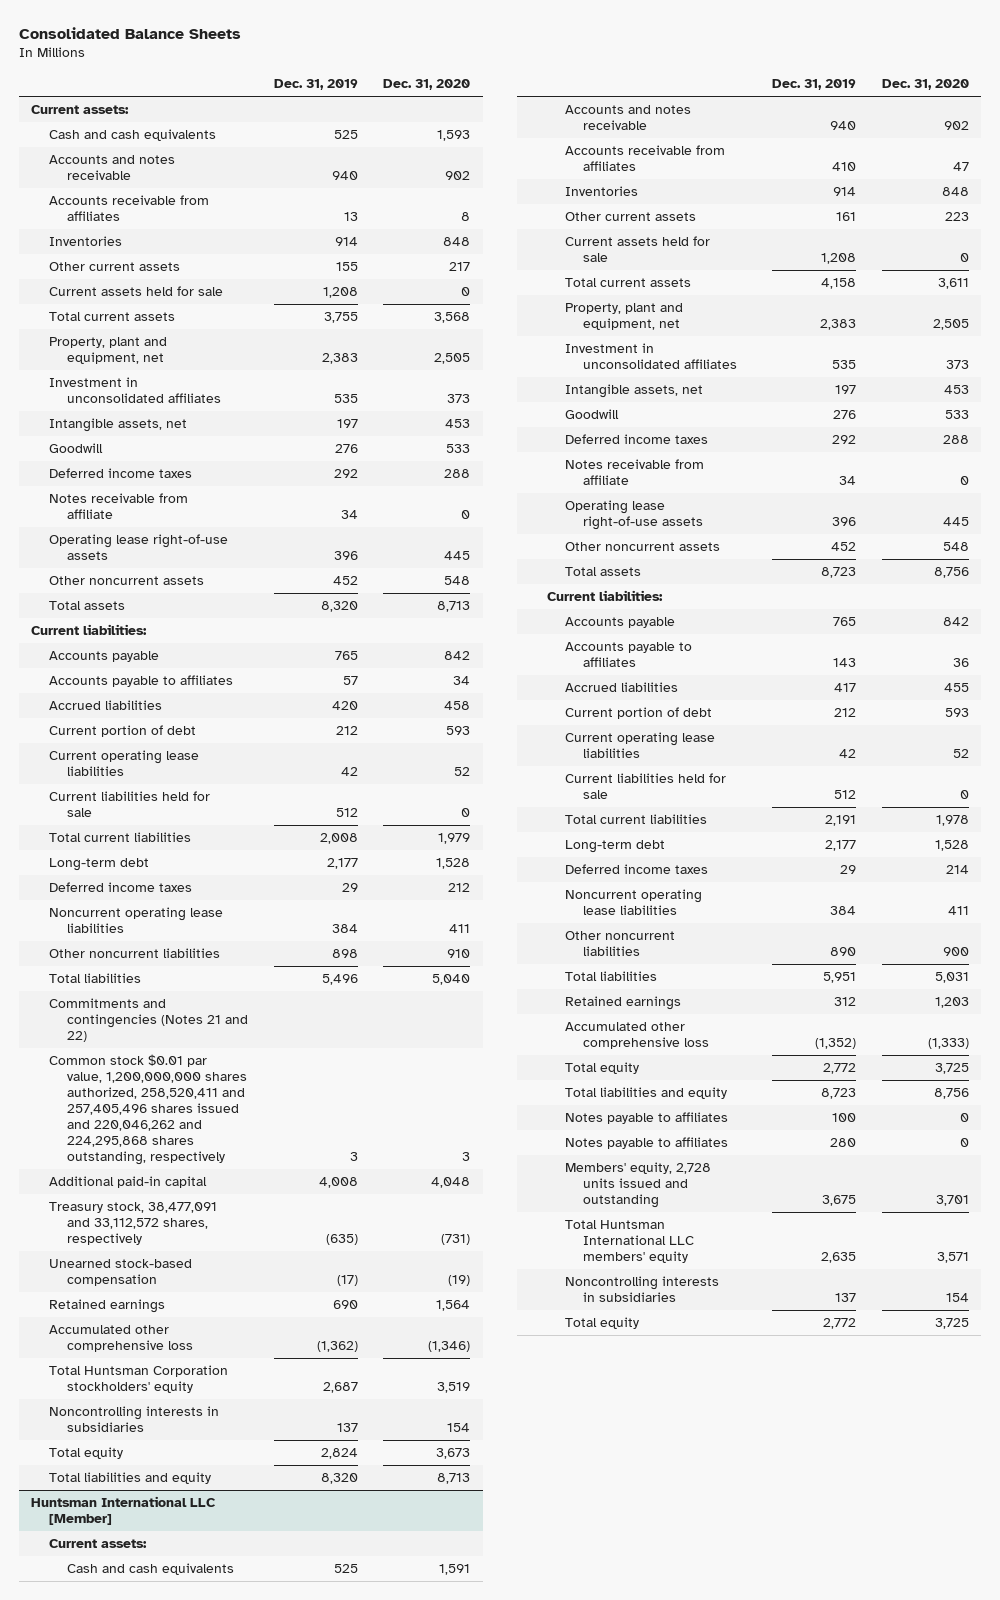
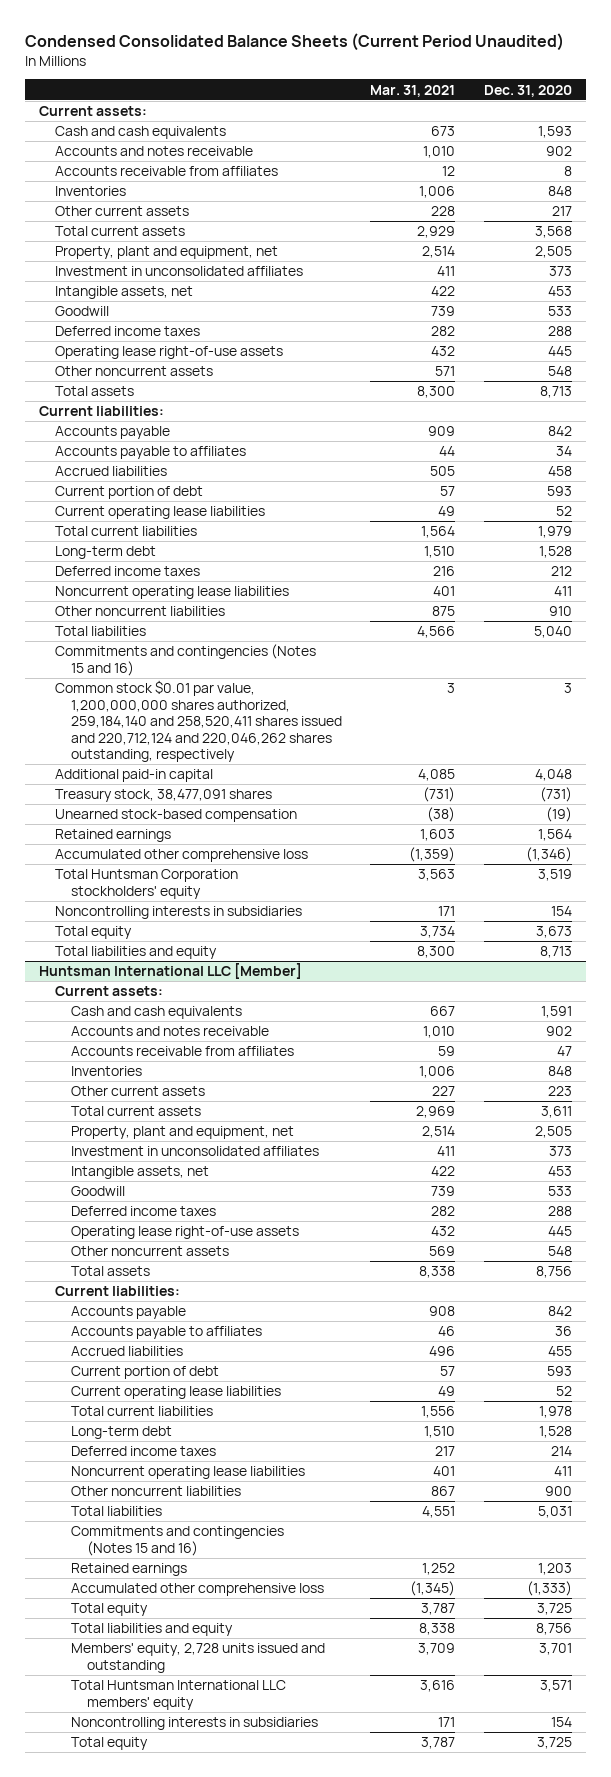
[18,27,241,40] Consolidated Balance Sheets -> [25,32,565,51] Condensed Consolidated Balance Sheets (Current Period Unaudited)
[273,78,358,90] Dec. 31, 2019 -> none
none -> [370,84,456,97] Mar. 31, 2021
[49,286,224,297] Current assets held for sale -> none
[49,493,189,520] Notes receivable from affiliate -> none
[49,791,211,818] Current liabilities held for sale -> none
[49,998,249,1043] Commitments and contingencies (Notes 21 and 22) -> [55,644,317,676] Commitments and contingencies (Notes 15 and 16)
[49,1054,248,1166] Common stock $0.01 par value, 1,200,000,000 shares authorized, 258,520,411 and 257,405,496 shares issued and 220,046,262 and 224,295,868 shares outstanding, respectively -> [55,680,343,762] Common stock $0.01 par value, 1,200,000,000 shares authorized, 259,184,140 and 258,520,411 shares issued and 220,712,124 and 220,046,262 shares outstanding, respectively
[49,1202,218,1246] Treasury stock, 38,477,091 and 33,112,572 shares, respectively -> [55,789,273,803] Treasury stock, 38,477,091 shares
[565,236,711,263] Current assets held for sale -> none
[565,459,705,486] Notes receivable from affiliate -> none
[565,773,727,800] Current liabilities held for sale -> none
none -> [71,1526,285,1556] Commitments and contingencies (Notes 15 and 16)
[565,1112,729,1125] Notes payable to affiliates -> none
[565,1137,729,1150] Notes payable to affiliates -> none

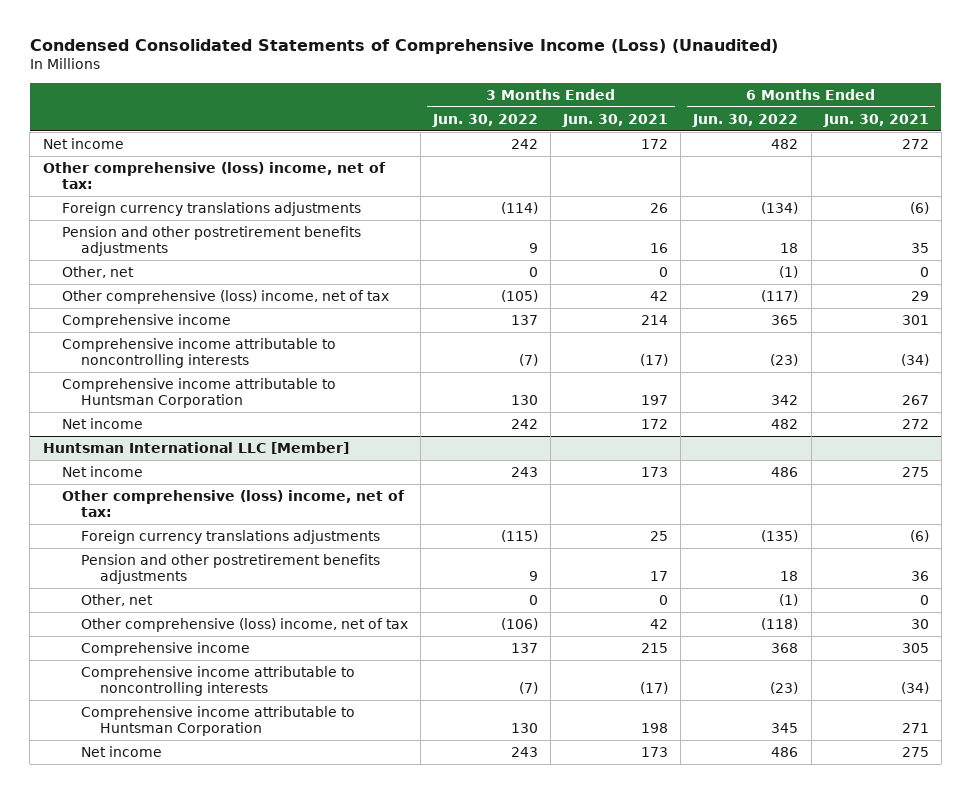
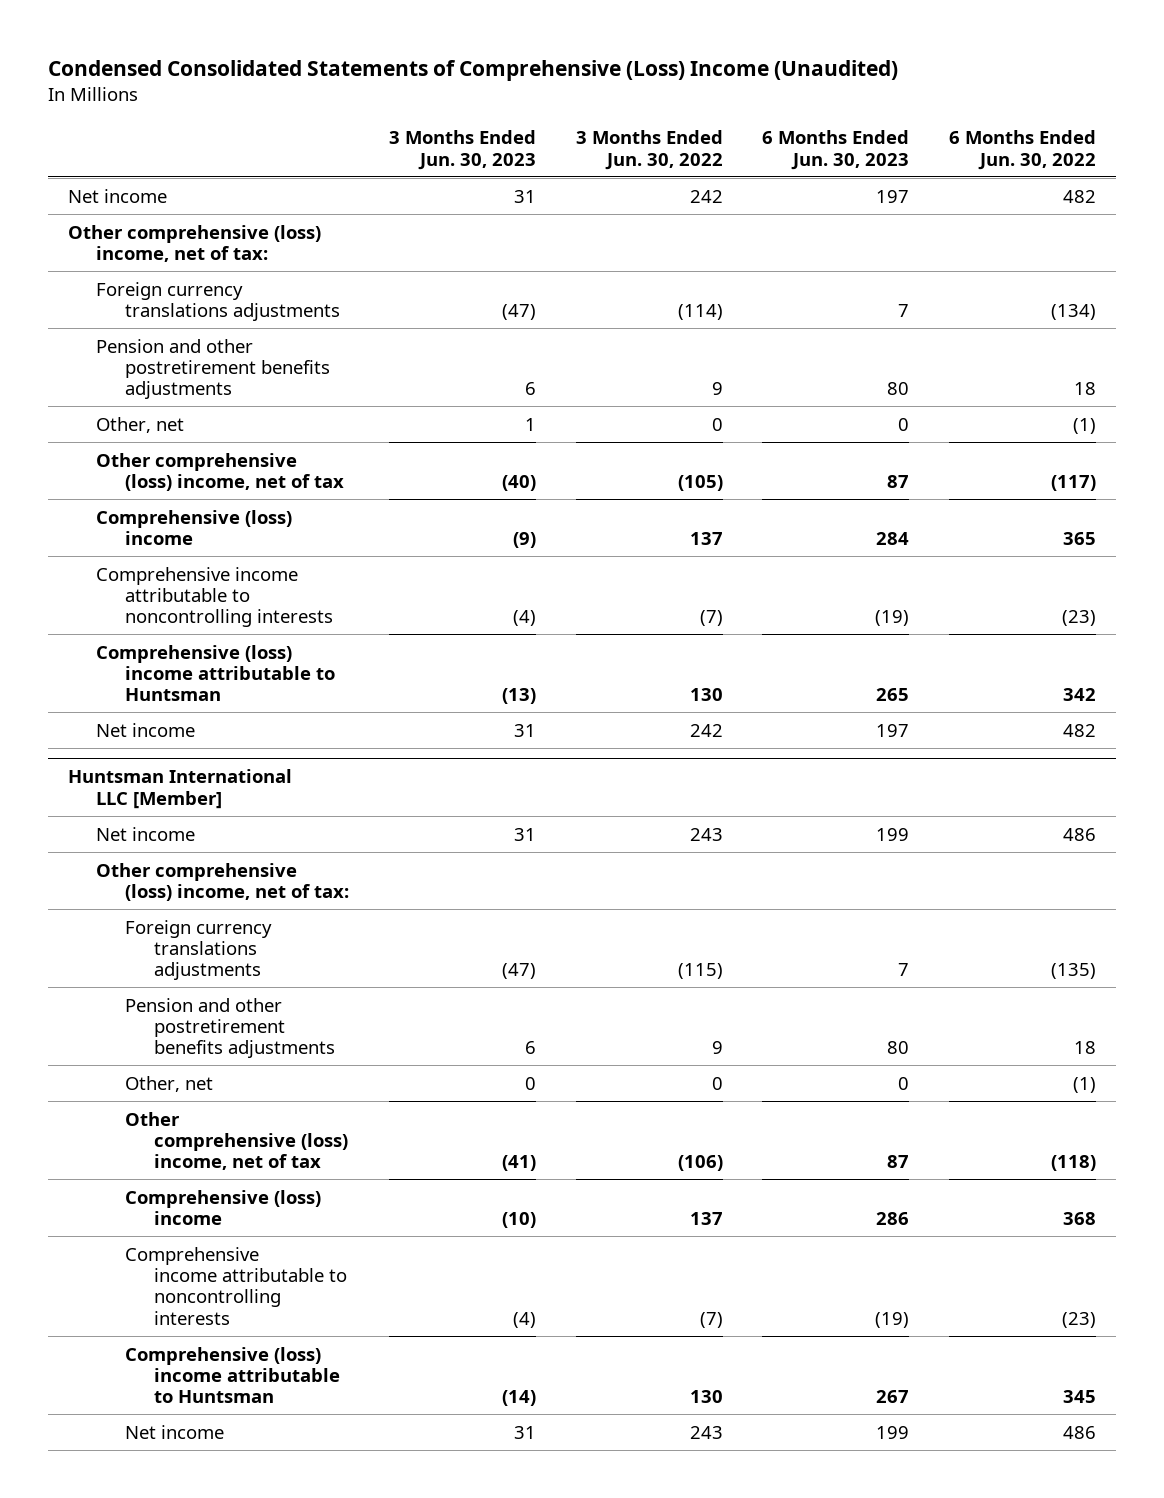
[29,39,778,55] Condensed Consolidated Statements of Comprehensive Income (Loss) (Unaudited) -> [47,60,898,82] Condensed Consolidated Statements of Comprehensive (Loss) Income (Unaudited)
[562,113,669,127] Jun. 30, 2021 -> none
[822,113,929,127] Jun. 30, 2021 -> none
none -> [388,130,536,170] 3 Months Ended Jun. 30, 2023
none -> [762,130,910,170] 6 Months Ended Jun. 30, 2023
[61,313,231,328] Comprehensive income -> [96,509,293,545] Comprehensive (loss) income
[61,377,336,409] Comprehensive income attributable to Huntsman Corporation -> [96,644,336,702] Comprehensive (loss) income attributable to Huntsman
[80,641,250,656] Comprehensive income -> [125,1189,322,1225] Comprehensive (loss) income
[80,705,355,737] Comprehensive income attributable to Huntsman Corporation -> [125,1346,340,1404] Comprehensive (loss) income attributable to Huntsman

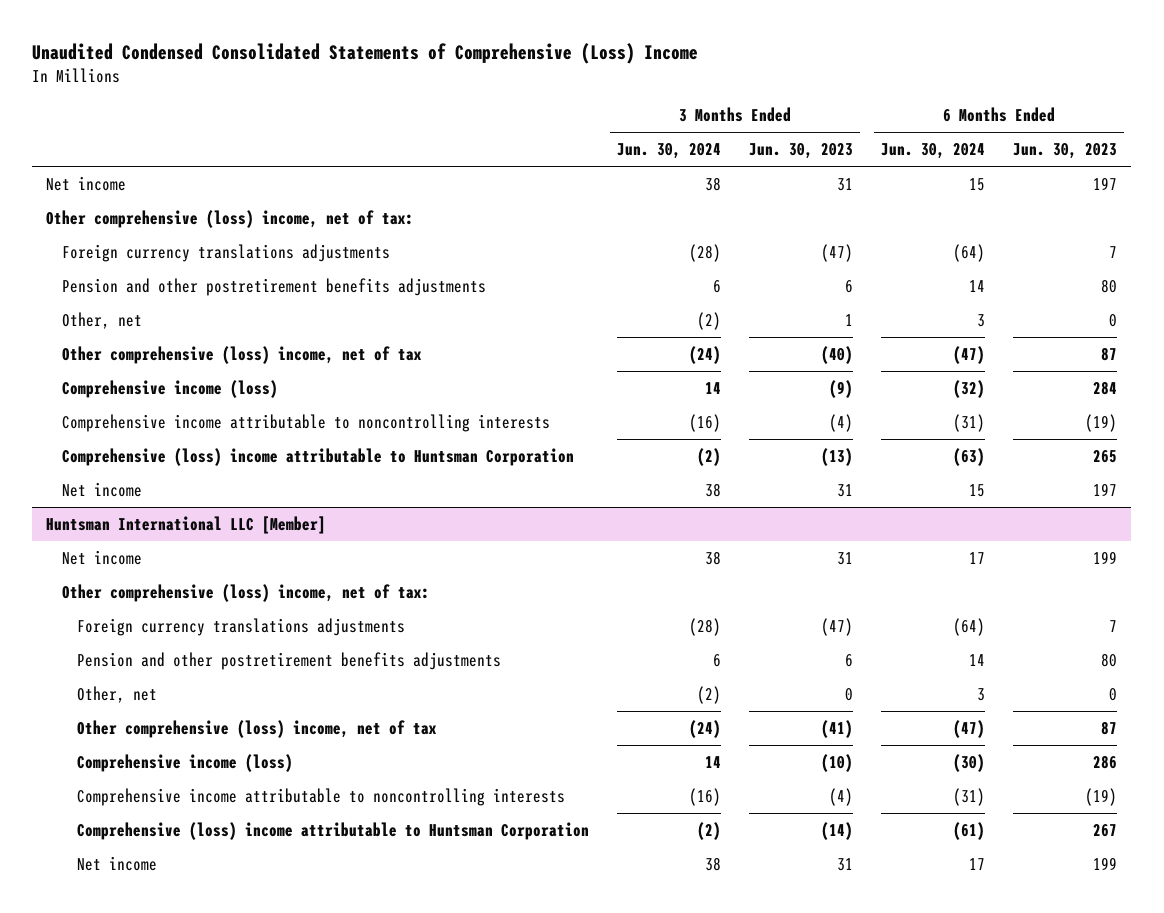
[47,60,898,82] Condensed Consolidated Statements of Comprehensive (Loss) Income (Unaudited) -> [32,42,699,64] Unaudited Condensed Consolidated Statements of Comprehensive (Loss) Income
[575,130,723,170] 3 Months Ended Jun. 30, 2022 -> none
[949,130,1097,170] 6 Months Ended Jun. 30, 2022 -> none
none -> [616,143,721,160] Jun. 30, 2024
none -> [880,143,985,160] Jun. 30, 2024
[96,509,293,545] Comprehensive (loss) income -> [61,379,278,398] Comprehensive income (loss)
[96,644,336,702] Comprehensive (loss) income attributable to Huntsman -> [61,447,574,466] Comprehensive (loss) income attributable to Huntsman Corporation
[125,1189,322,1225] Comprehensive (loss) income -> [76,753,293,772] Comprehensive income (loss)
[125,1346,340,1404] Comprehensive (loss) income attributable to Huntsman -> [76,821,589,840] Comprehensive (loss) income attributable to Huntsman Corporation

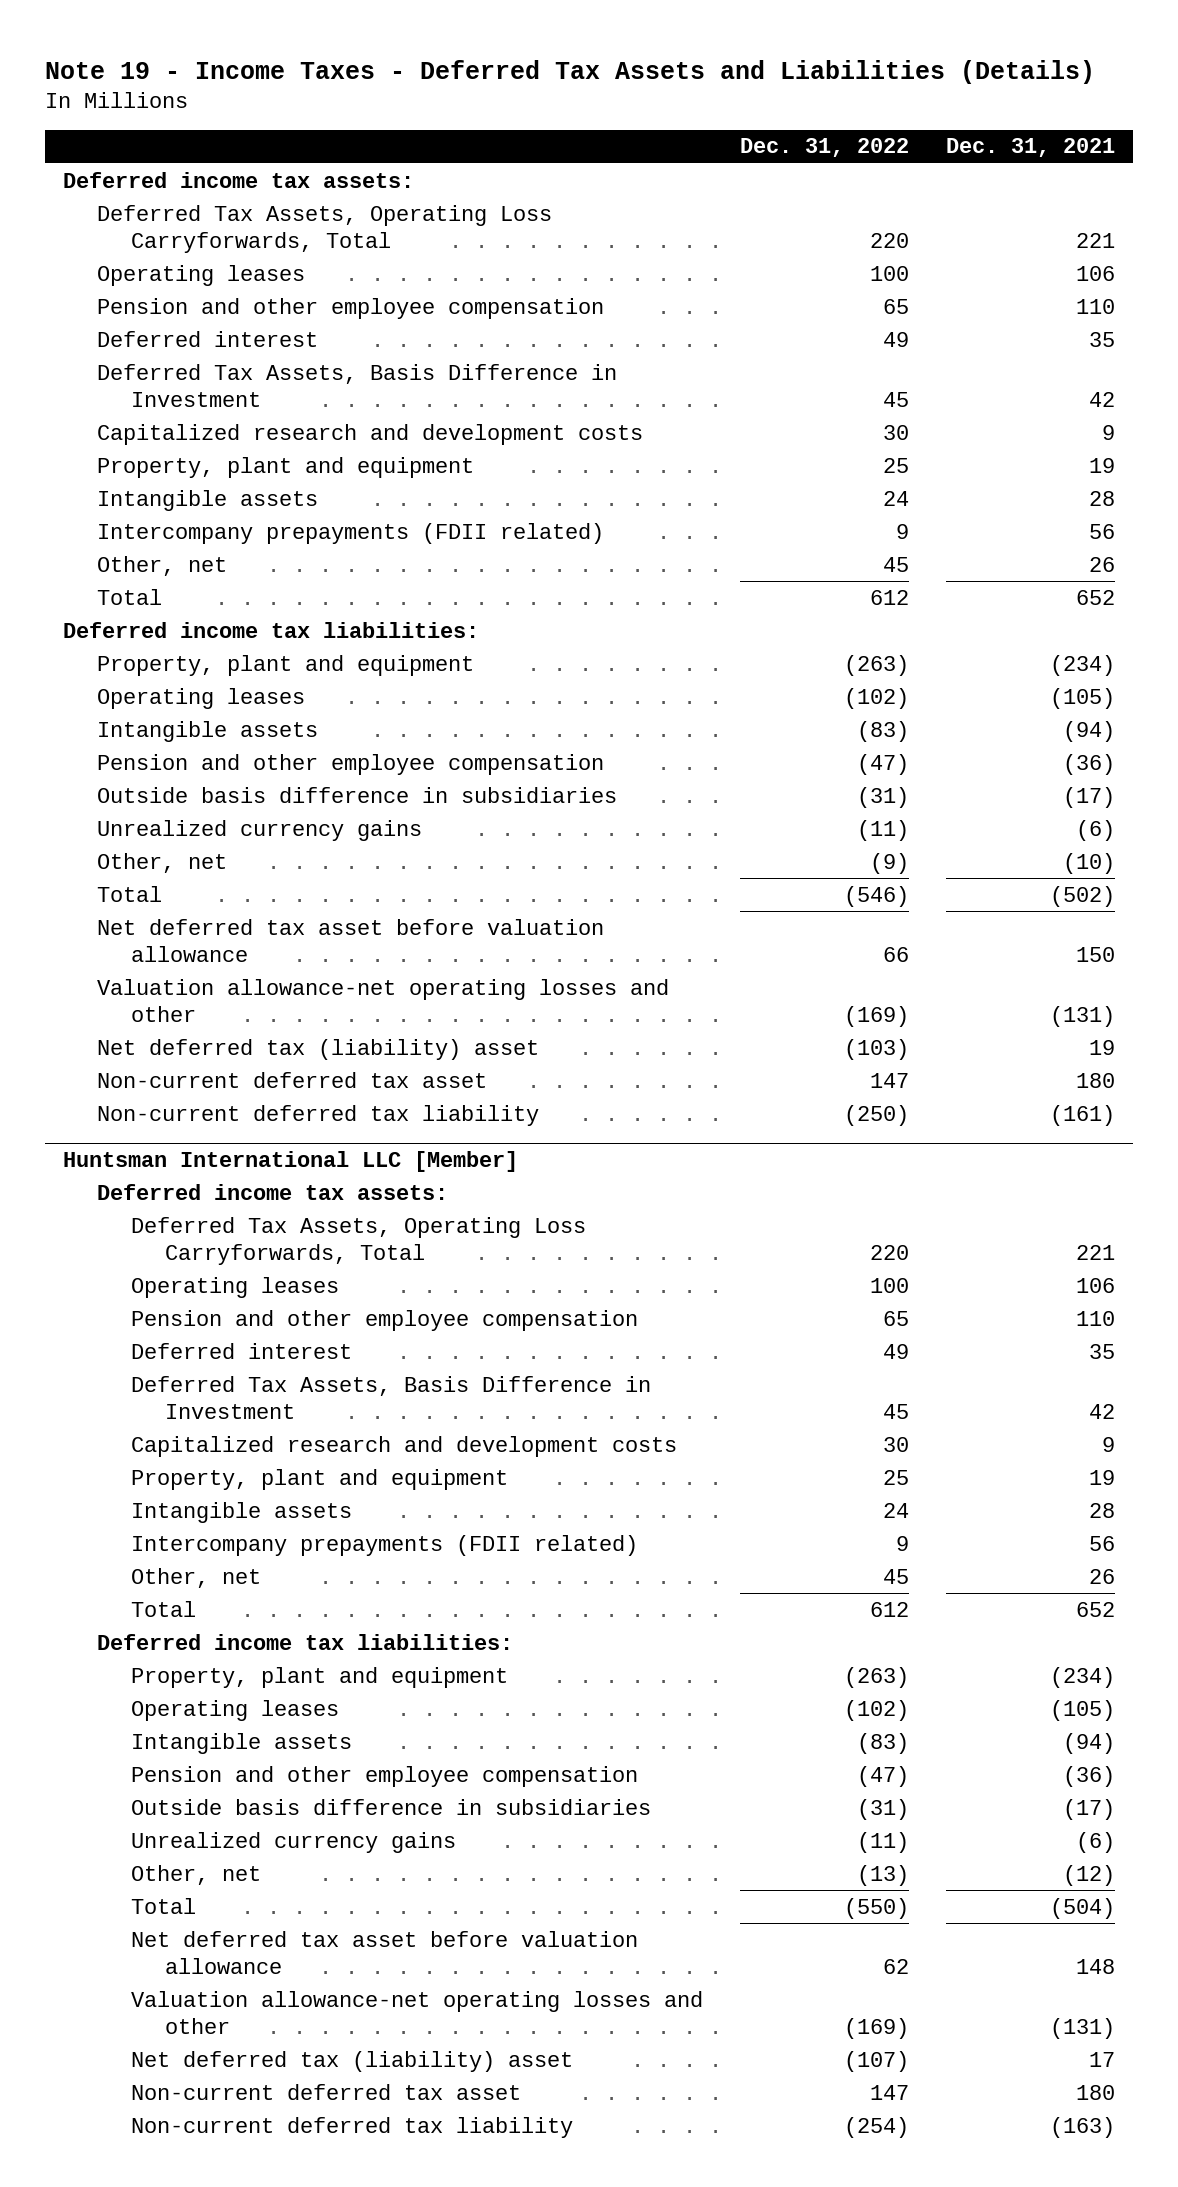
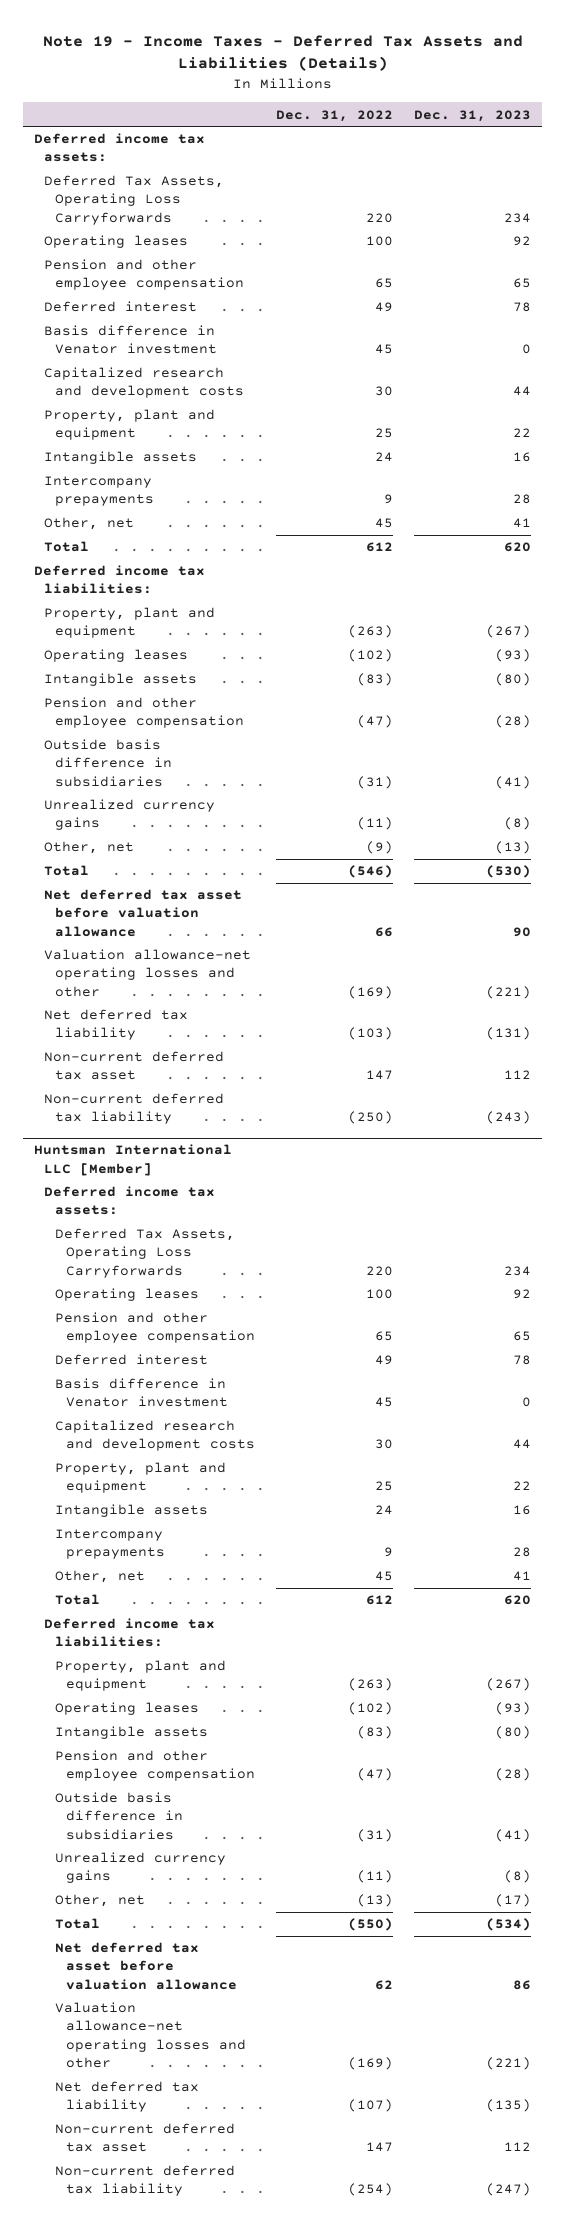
[945,138,1115,158] Dec. 31, 2021 -> none
none -> [414,109,532,122] Dec. 31, 2023
[97,204,553,253] Deferred Tax Assets, Operating Loss Carryforwards, Total -> [44,175,225,225] Deferred Tax Assets, Operating Loss Carryforwards
[97,363,618,407] Deferred Tax Assets, Basis Difference in Investment -> [44,325,218,355] Basis difference in Venator investment
[97,522,605,544] Intercompany prepayments (FDII related) -> [44,476,155,507] Intercompany prepayments
[97,1038,540,1060] Net deferred tax (liability) asset -> [44,1009,189,1041] Net deferred tax liability
[131,1216,587,1265] Deferred Tax Assets, Operating Loss Carryforwards, Total -> [55,1228,236,1278] Deferred Tax Assets, Operating Loss Carryforwards
[131,1375,652,1419] Deferred Tax Assets, Basis Difference in Investment -> [55,1378,228,1408] Basis difference in Venator investment
[131,1534,639,1556] Intercompany prepayments (FDII related) -> [55,1529,165,1560] Intercompany prepayments
[131,2050,574,2072] Net deferred tax (liability) asset -> [55,2081,200,2113] Net deferred tax liability

